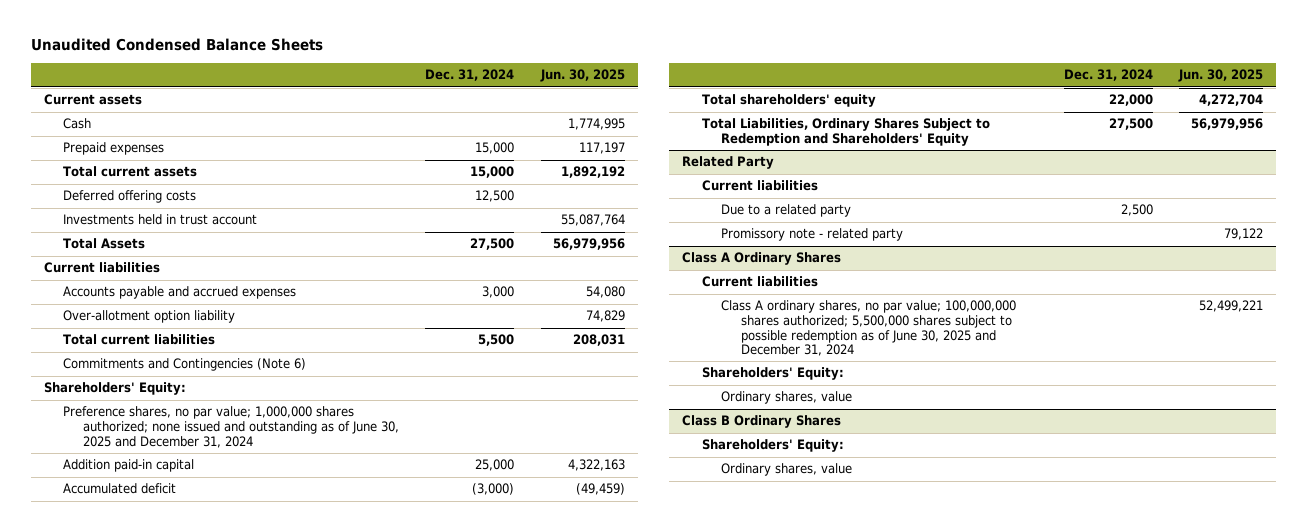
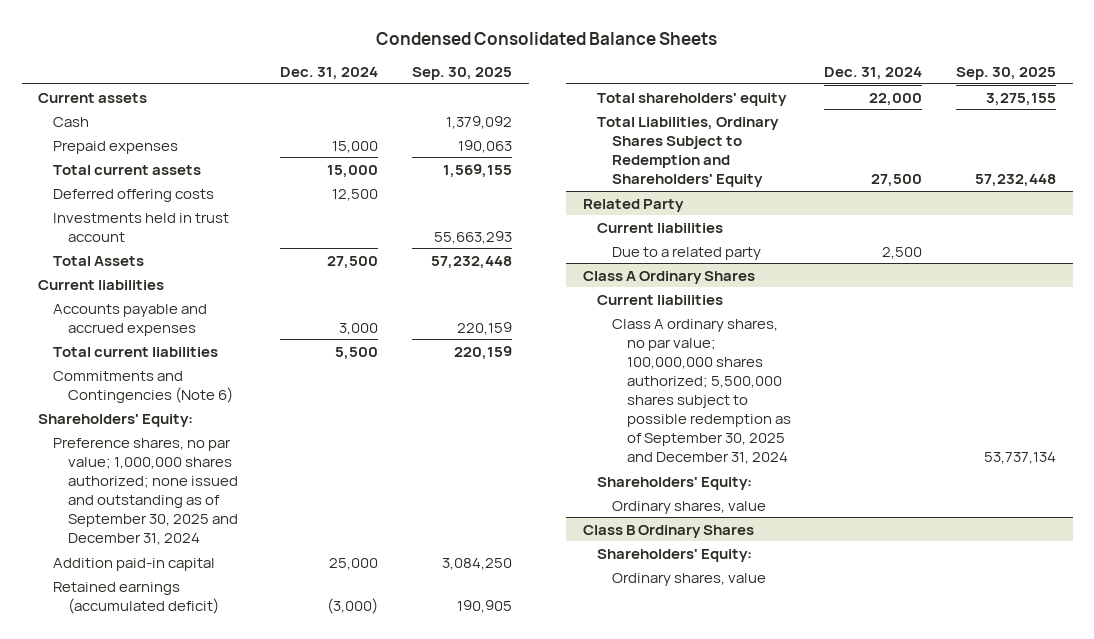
[30,38,323,52] Unaudited Condensed Balance Sheets -> [376,31,718,45] Condensed Consolidated Balance Sheets
[539,69,625,83] Jun. 30, 2025 -> none
none -> [411,67,512,81] Sep. 30, 2025
[63,310,236,324] Over-allotment option liability -> none
[63,406,399,448] Preference shares, no par value; 1,000,000 shares authorized; none issued and outstanding as of June 30, 2025 and December 31, 2024 -> [53,437,238,546] Preference shares, no par value; 1,000,000 shares authorized; none issued and outstanding as of September 30, 2025 and December 31, 2024
[63,483,177,495] Accumulated deficit -> [53,581,219,614] Retained earnings (accumulated deficit)
[721,228,904,242] Promissory note - related party -> none
[721,300,1017,357] Class A ordinary shares, no par value; 100,000,000 shares authorized; 5,500,000 shares subject to possible redemption as of June 30, 2025 and December 31, 2024 -> [611,318,791,465] Class A ordinary shares, no par value; 100,000,000 shares authorized; 5,500,000 shares subject to possible redemption as of September 30, 2025 and December 31, 2024

